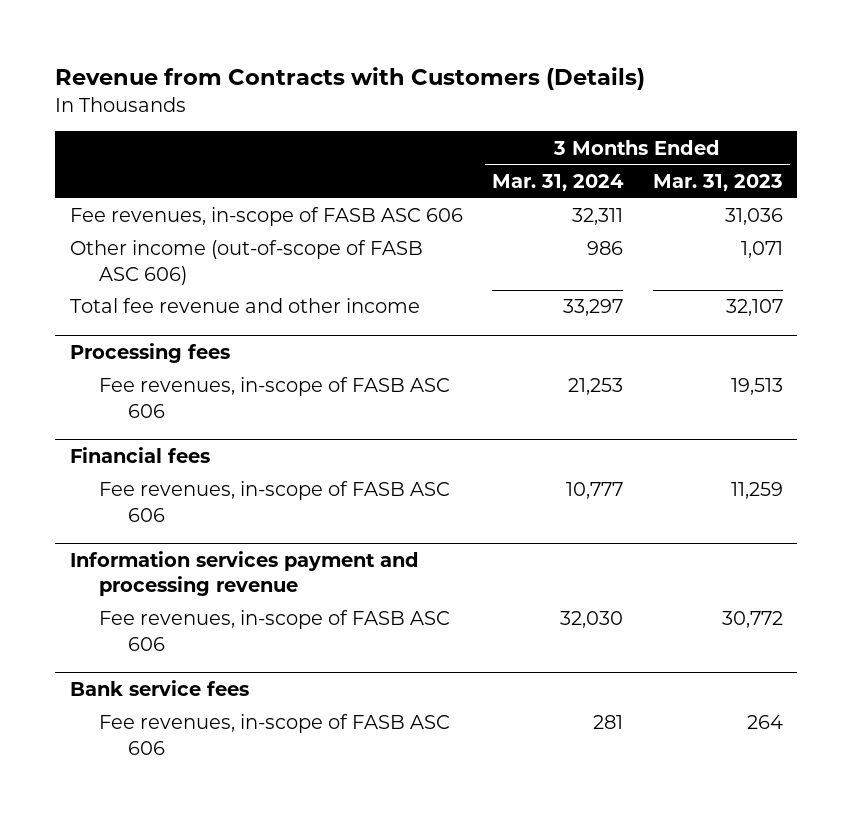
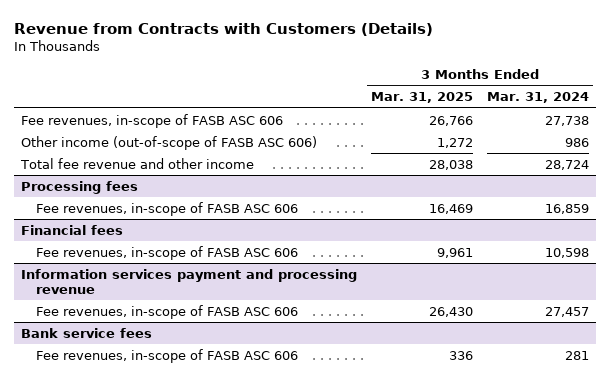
[652,174,783,192] Mar. 31, 2023 -> none
none -> [370,92,473,104] Mar. 31, 2025
[572,208,624,226] 32,311 -> [545,115,590,126] 27,738
[563,299,624,317] 33,297 -> [545,159,590,170] 28,724
[568,378,624,396] 21,253 -> [545,203,590,214] 16,859
[566,482,624,500] 10,777 -> [545,247,590,258] 10,598
[560,611,624,629] 32,030 -> [545,306,590,317] 27,457

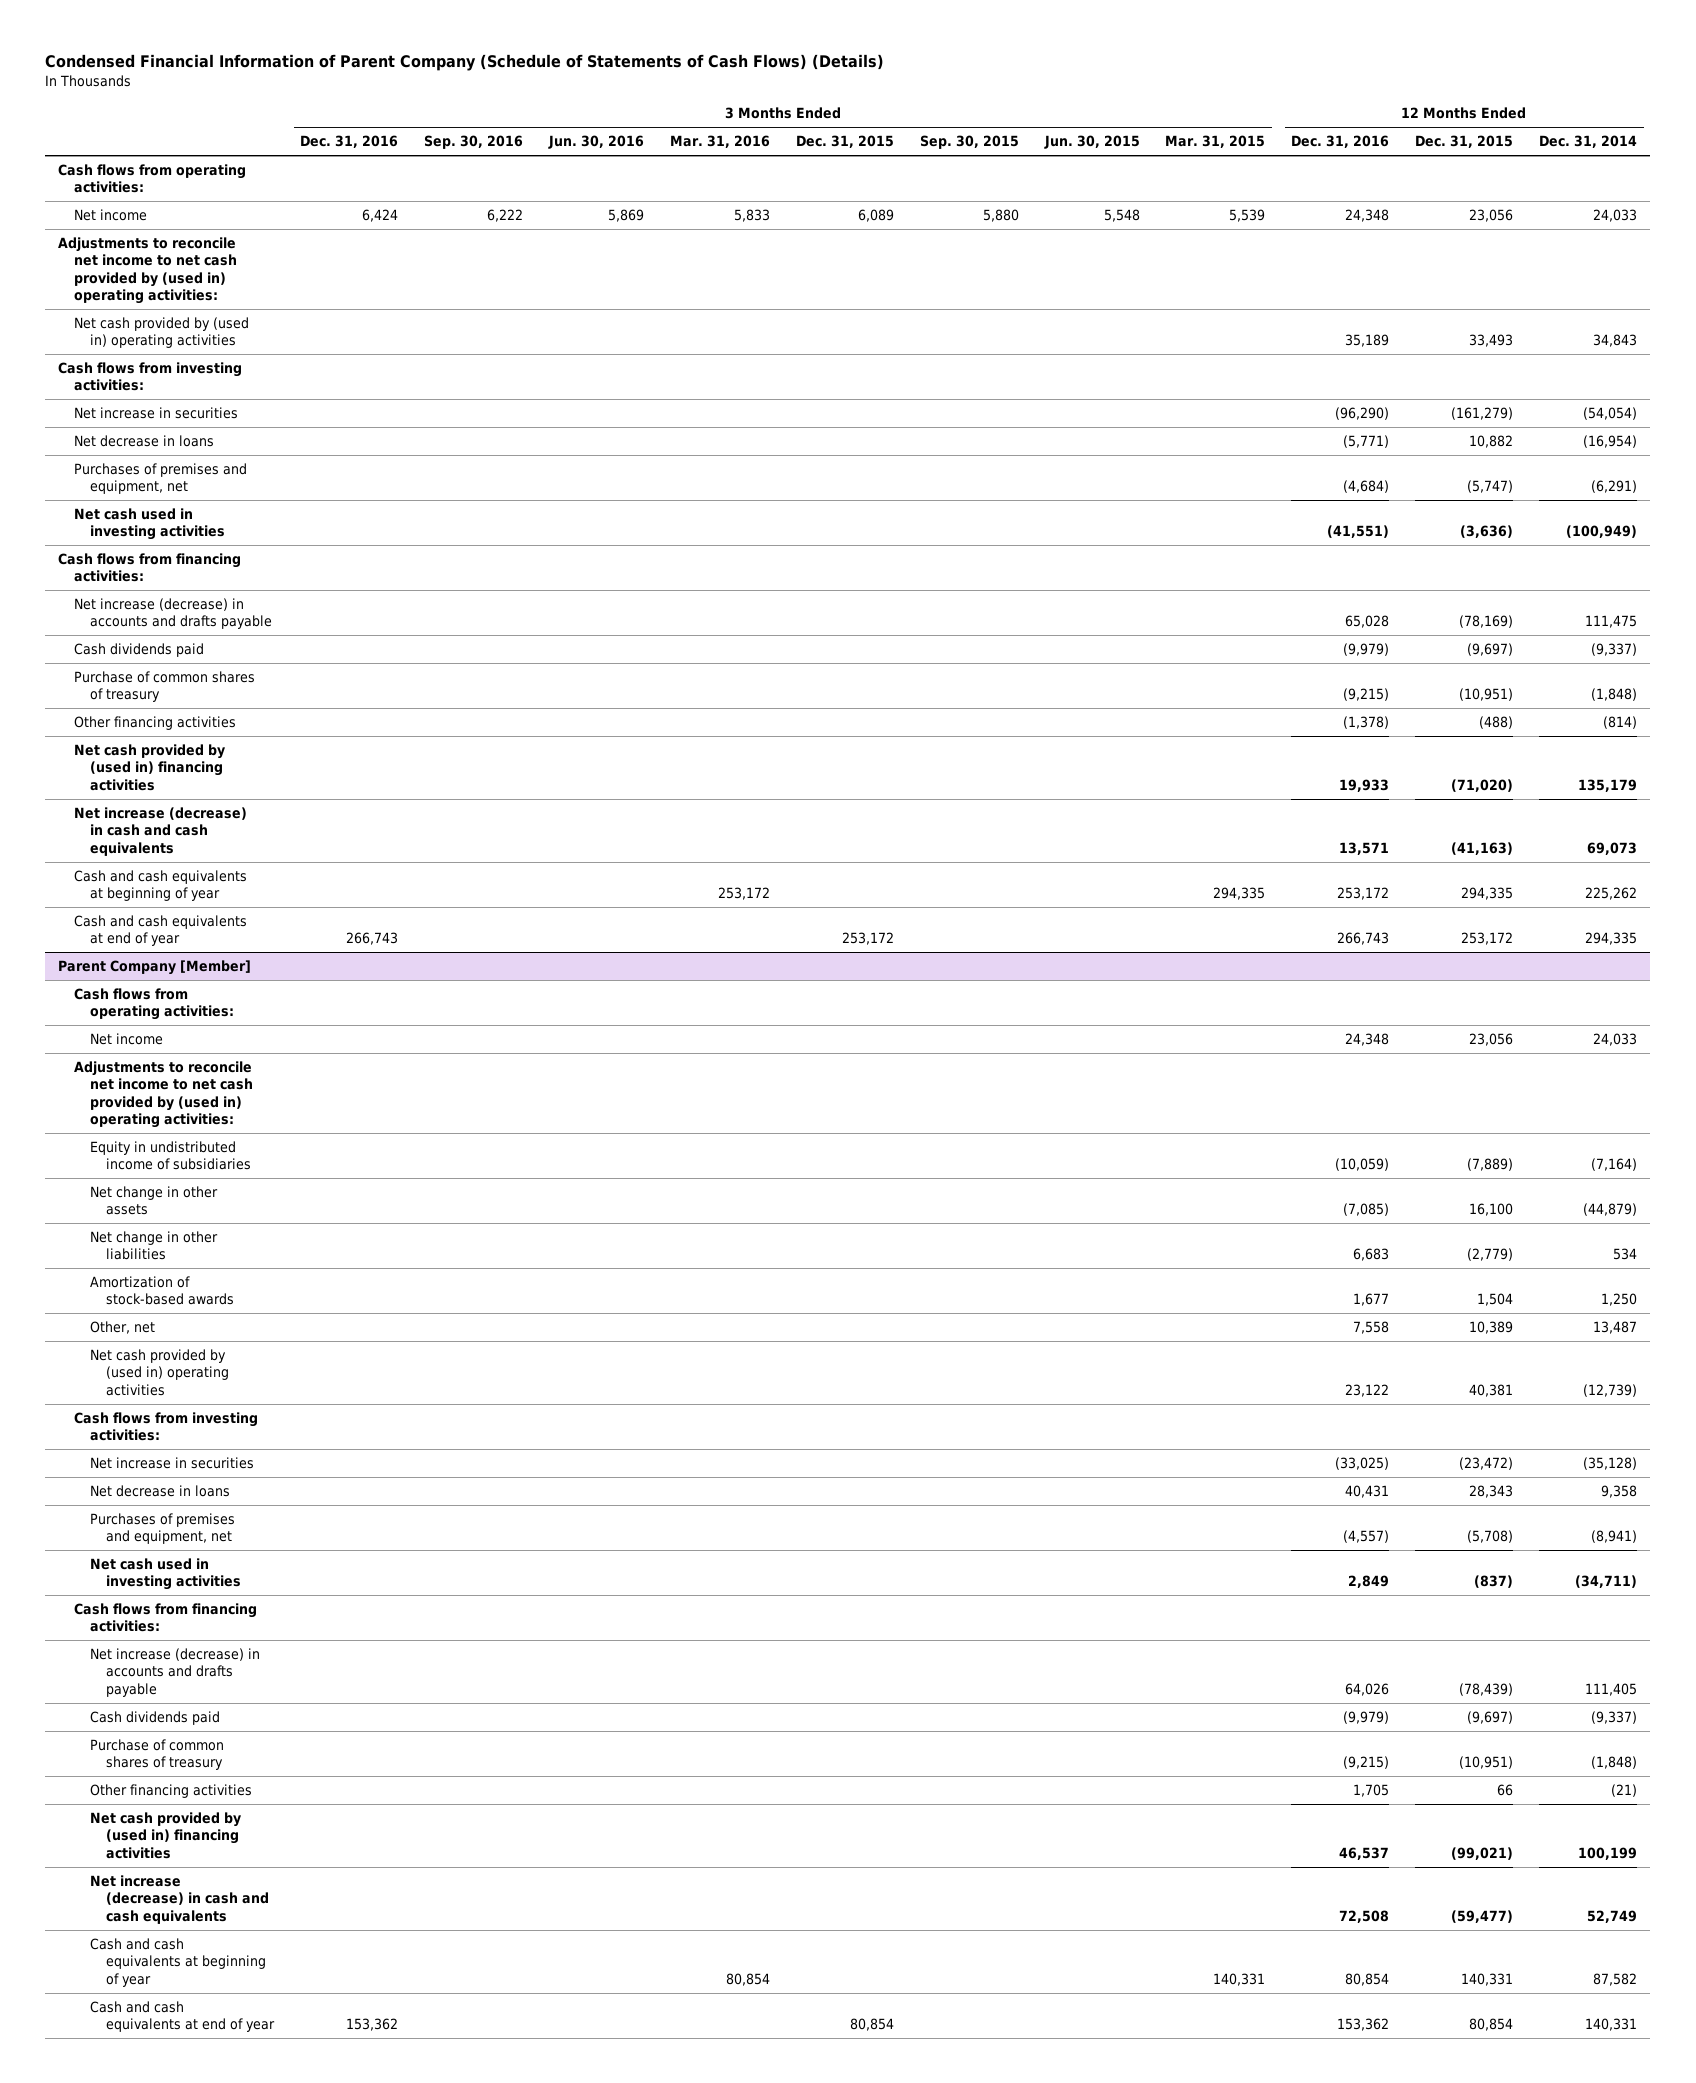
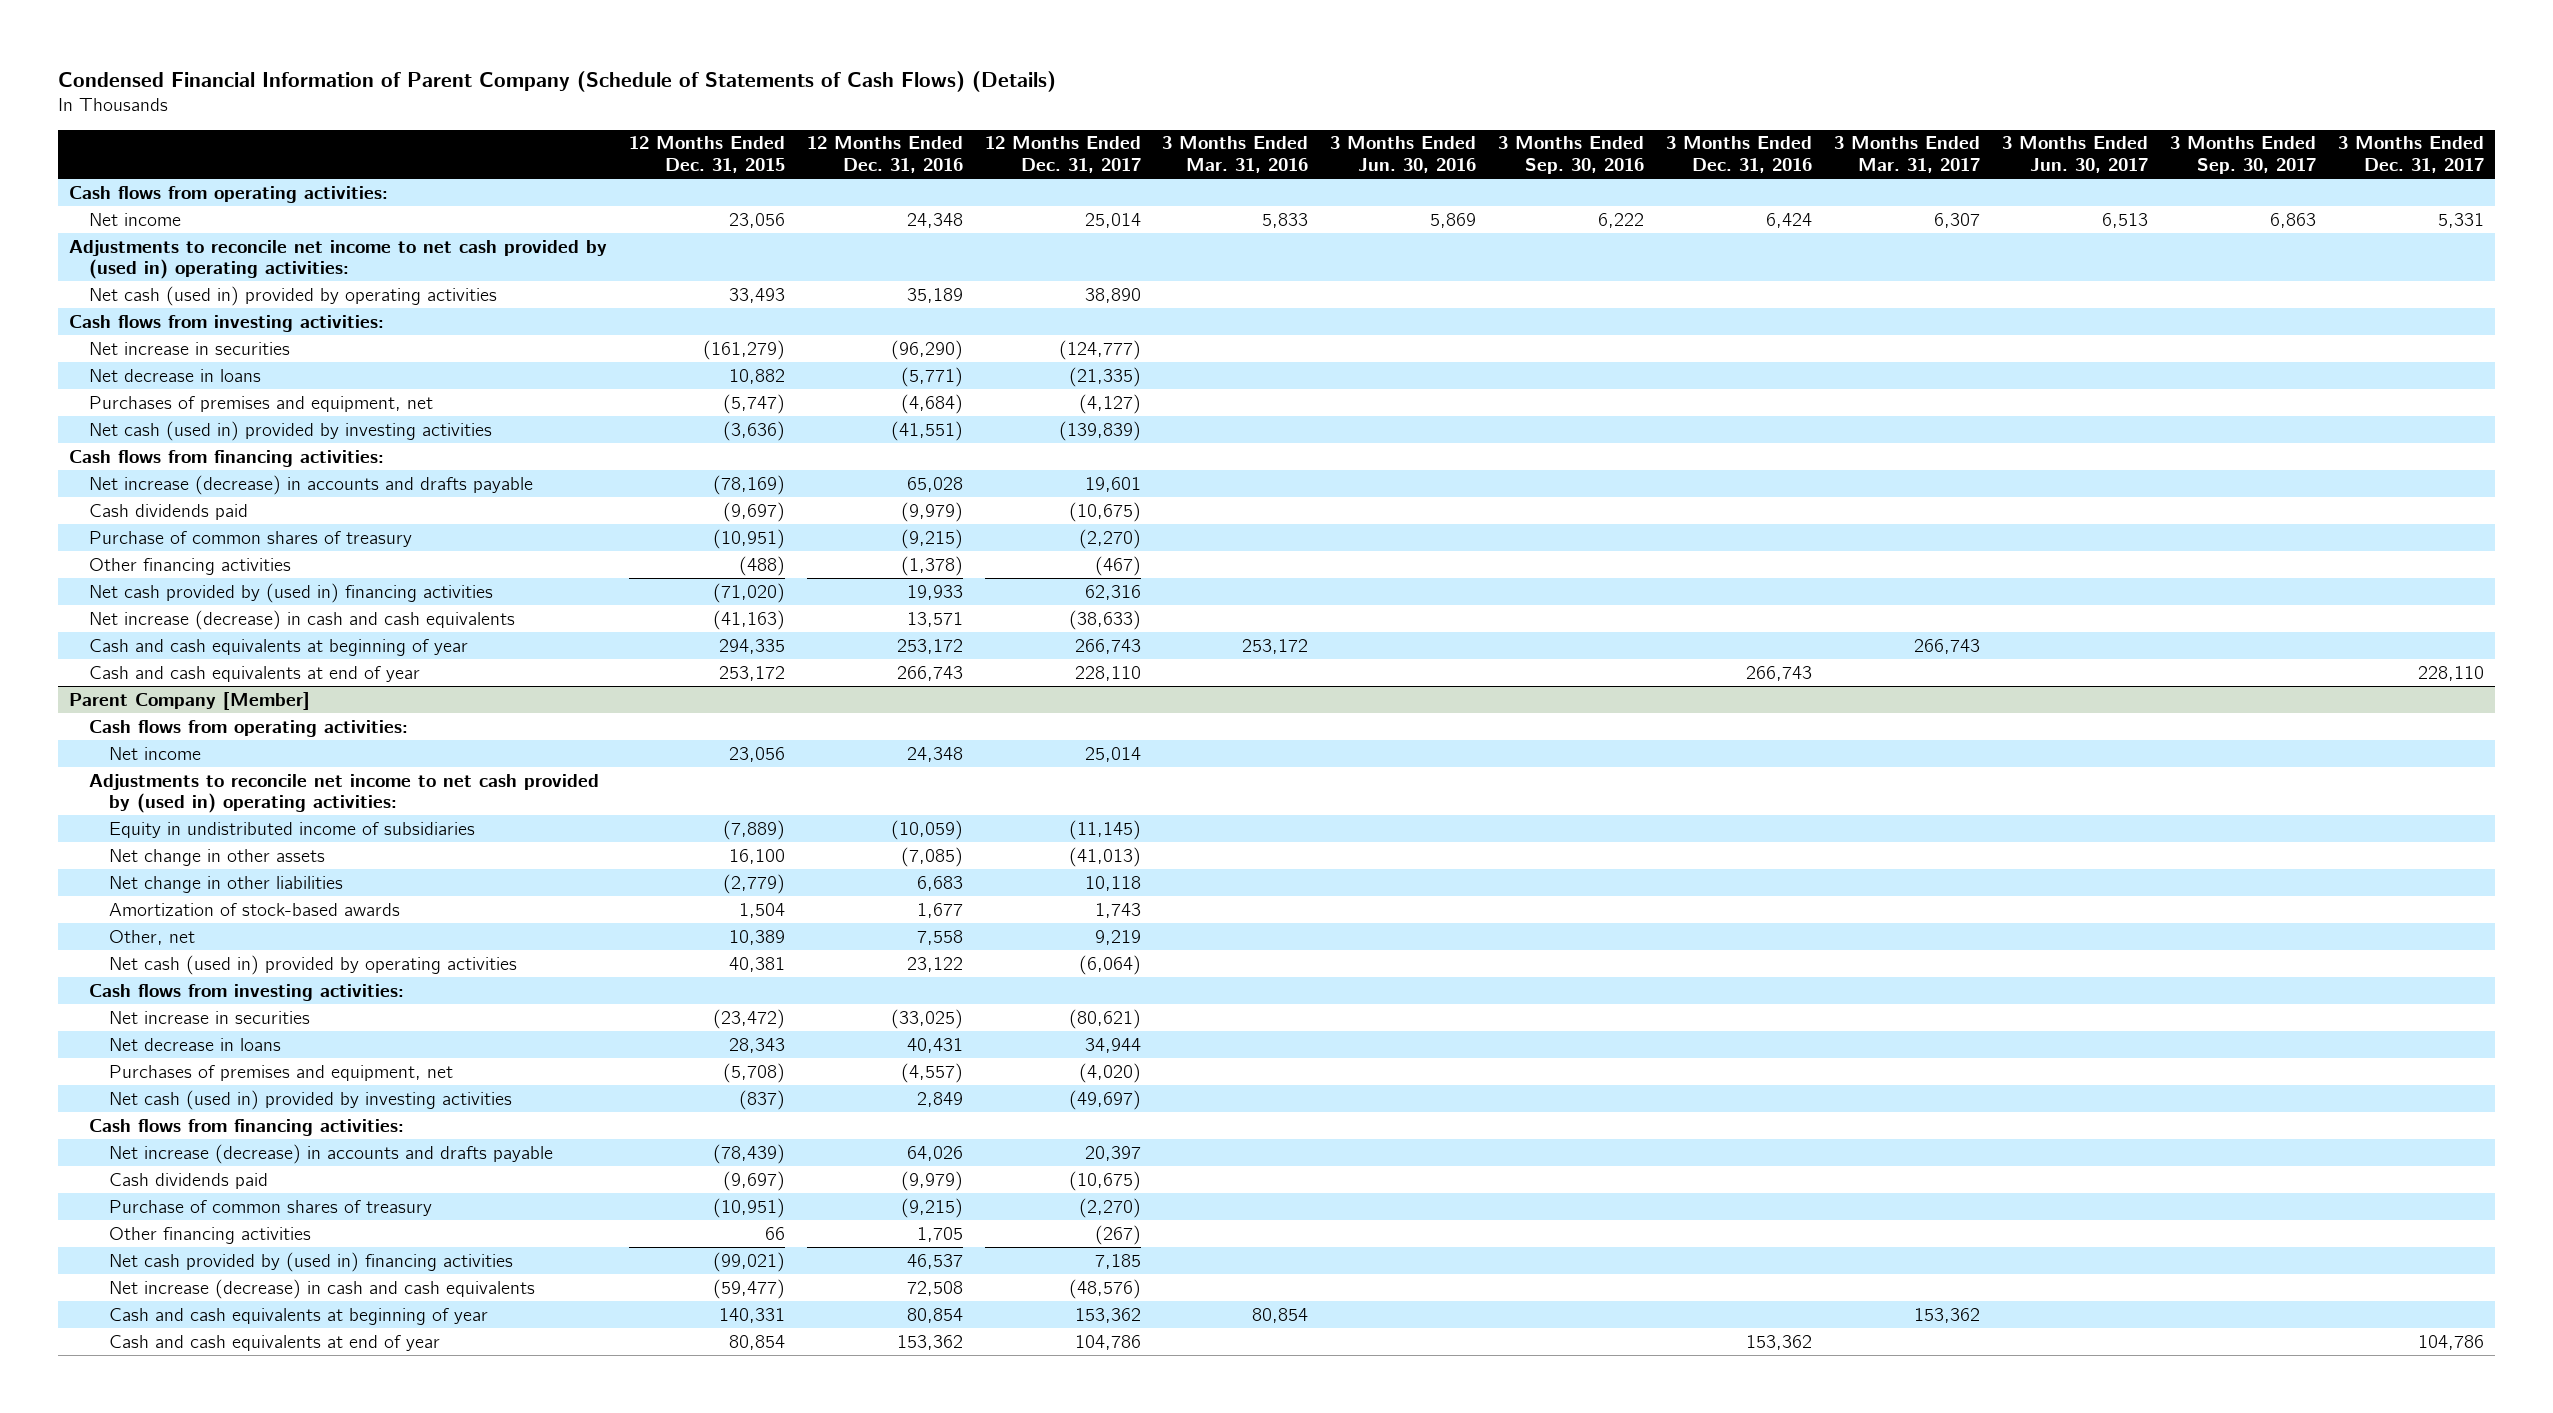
[795,135,894,149] Dec. 31, 2015 -> none
[919,135,1019,150] Sep. 30, 2015 -> none
[1043,135,1140,150] Jun. 30, 2015 -> none
[1165,135,1266,149] Mar. 31, 2015 -> none
[1539,135,1638,149] Dec. 31, 2014 -> none
none -> [984,136,1141,174] 12 Months Ended Dec. 31, 2017
none -> [1834,136,1981,174] 3 Months Ended Mar. 31, 2017
none -> [2001,136,2148,174] 3 Months Ended Jun. 30, 2017
none -> [2169,136,2316,175] 3 Months Ended Sep. 30, 2017
none -> [2337,136,2484,174] 3 Months Ended Dec. 31, 2017
[74,317,250,349] Net cash provided by (used in) operating activities -> [89,285,498,306] Net cash (used in) provided by operating activities
[74,508,226,541] Net cash used in investing activities -> [89,420,493,441] Net cash (used in) provided by investing activities
[90,1349,230,1396] Net cash provided by (used in) operating activities -> [109,954,518,975] Net cash (used in) provided by operating activities
[90,1558,242,1591] Net cash used in investing activities -> [109,1089,513,1110] Net cash (used in) provided by investing activities

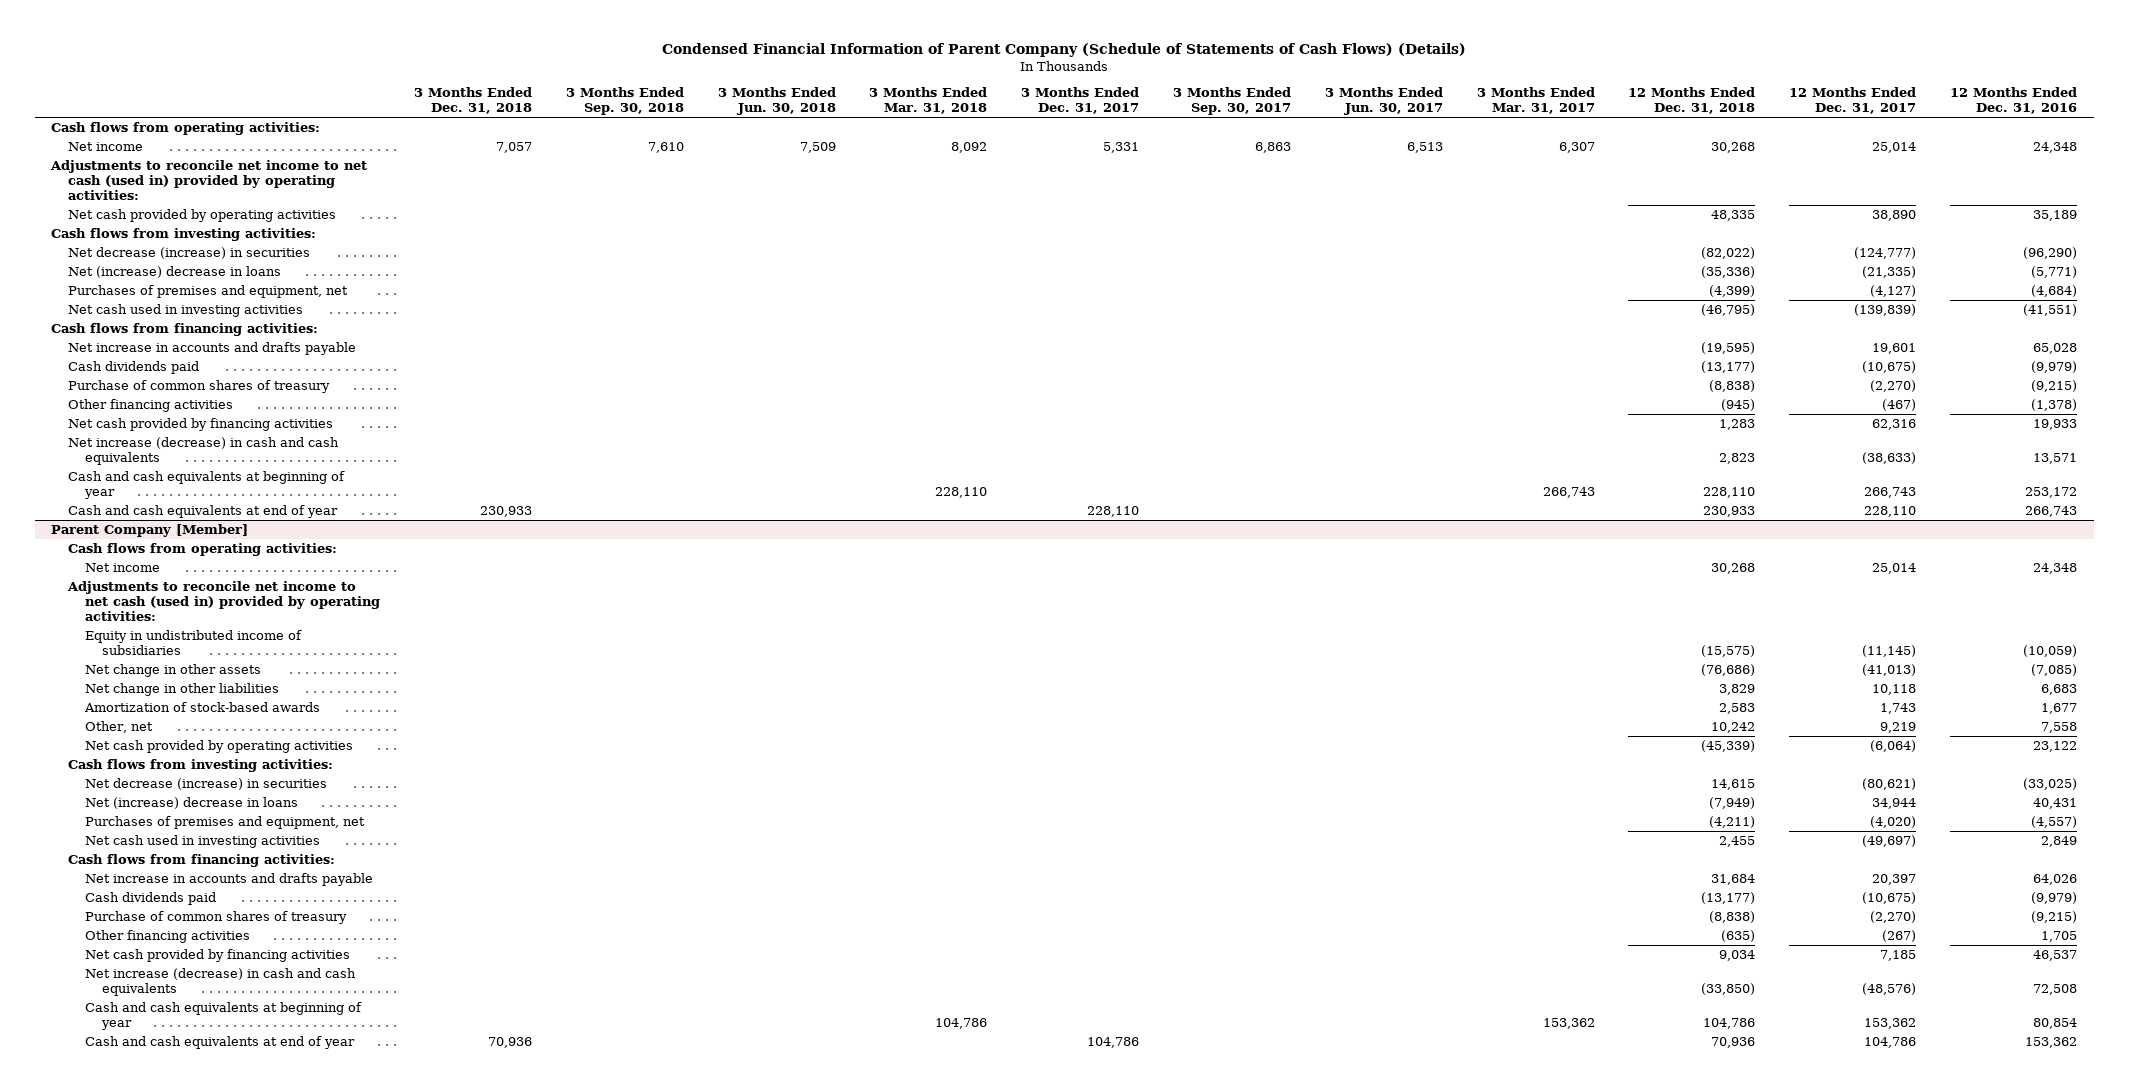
[628,136,785,174] 12 Months Ended Dec. 31, 2015 -> none
[1162,136,1309,174] 3 Months Ended Mar. 31, 2016 -> none
[1330,136,1477,174] 3 Months Ended Jun. 30, 2016 -> none
[1498,136,1645,175] 3 Months Ended Sep. 30, 2016 -> none
[1666,136,1813,174] 3 Months Ended Dec. 31, 2016 -> none
none -> [413,87,532,114] 3 Months Ended Dec. 31, 2018
none -> [565,87,684,115] 3 Months Ended Sep. 30, 2018
none -> [717,87,836,115] 3 Months Ended Jun. 30, 2018
none -> [869,87,988,114] 3 Months Ended Mar. 31, 2018
none -> [1628,87,1756,114] 12 Months Ended Dec. 31, 2018
[68,239,607,280] Adjustments to reconcile net income to net cash provided by (used in) operating activities: -> [50,160,368,200] Adjustments to reconcile net income to net cash (used in) provided by operating activities:
[89,285,498,306] Net cash (used in) provided by operating activities -> [68,209,337,223] Net cash provided by operating activities
[89,341,291,355] Net increase in securities -> [68,247,311,260] Net decrease (increase) in securities
[89,368,262,382] Net decrease in loans -> [68,266,282,279] Net (increase) decrease in loans
[89,420,493,441] Net cash (used in) provided by investing activities -> [68,304,304,318] Net cash used in investing activities
[89,474,534,495] Net increase (decrease) in accounts and drafts payable -> [68,342,357,356] Net increase in accounts and drafts payable
[89,582,494,603] Net cash provided by (used in) financing activities -> [68,418,334,432] Net cash provided by financing activities
[89,773,600,814] Adjustments to reconcile net income to net cash provided by (used in) operating activities: -> [67,581,381,621] Adjustments to reconcile net income to net cash (used in) provided by operating activities:
[109,954,518,975] Net cash (used in) provided by operating activities -> [85,740,354,754] Net cash provided by operating activities
[109,1010,311,1024] Net increase in securities -> [85,778,328,791] Net decrease (increase) in securities
[109,1037,282,1051] Net decrease in loans -> [85,797,299,810] Net (increase) decrease in loans
[109,1089,513,1110] Net cash (used in) provided by investing activities -> [85,835,321,849] Net cash used in investing activities
[109,1143,554,1164] Net increase (decrease) in accounts and drafts payable -> [85,873,374,887] Net increase in accounts and drafts payable
[109,1251,514,1272] Net cash provided by (used in) financing activities -> [85,949,351,963] Net cash provided by financing activities

